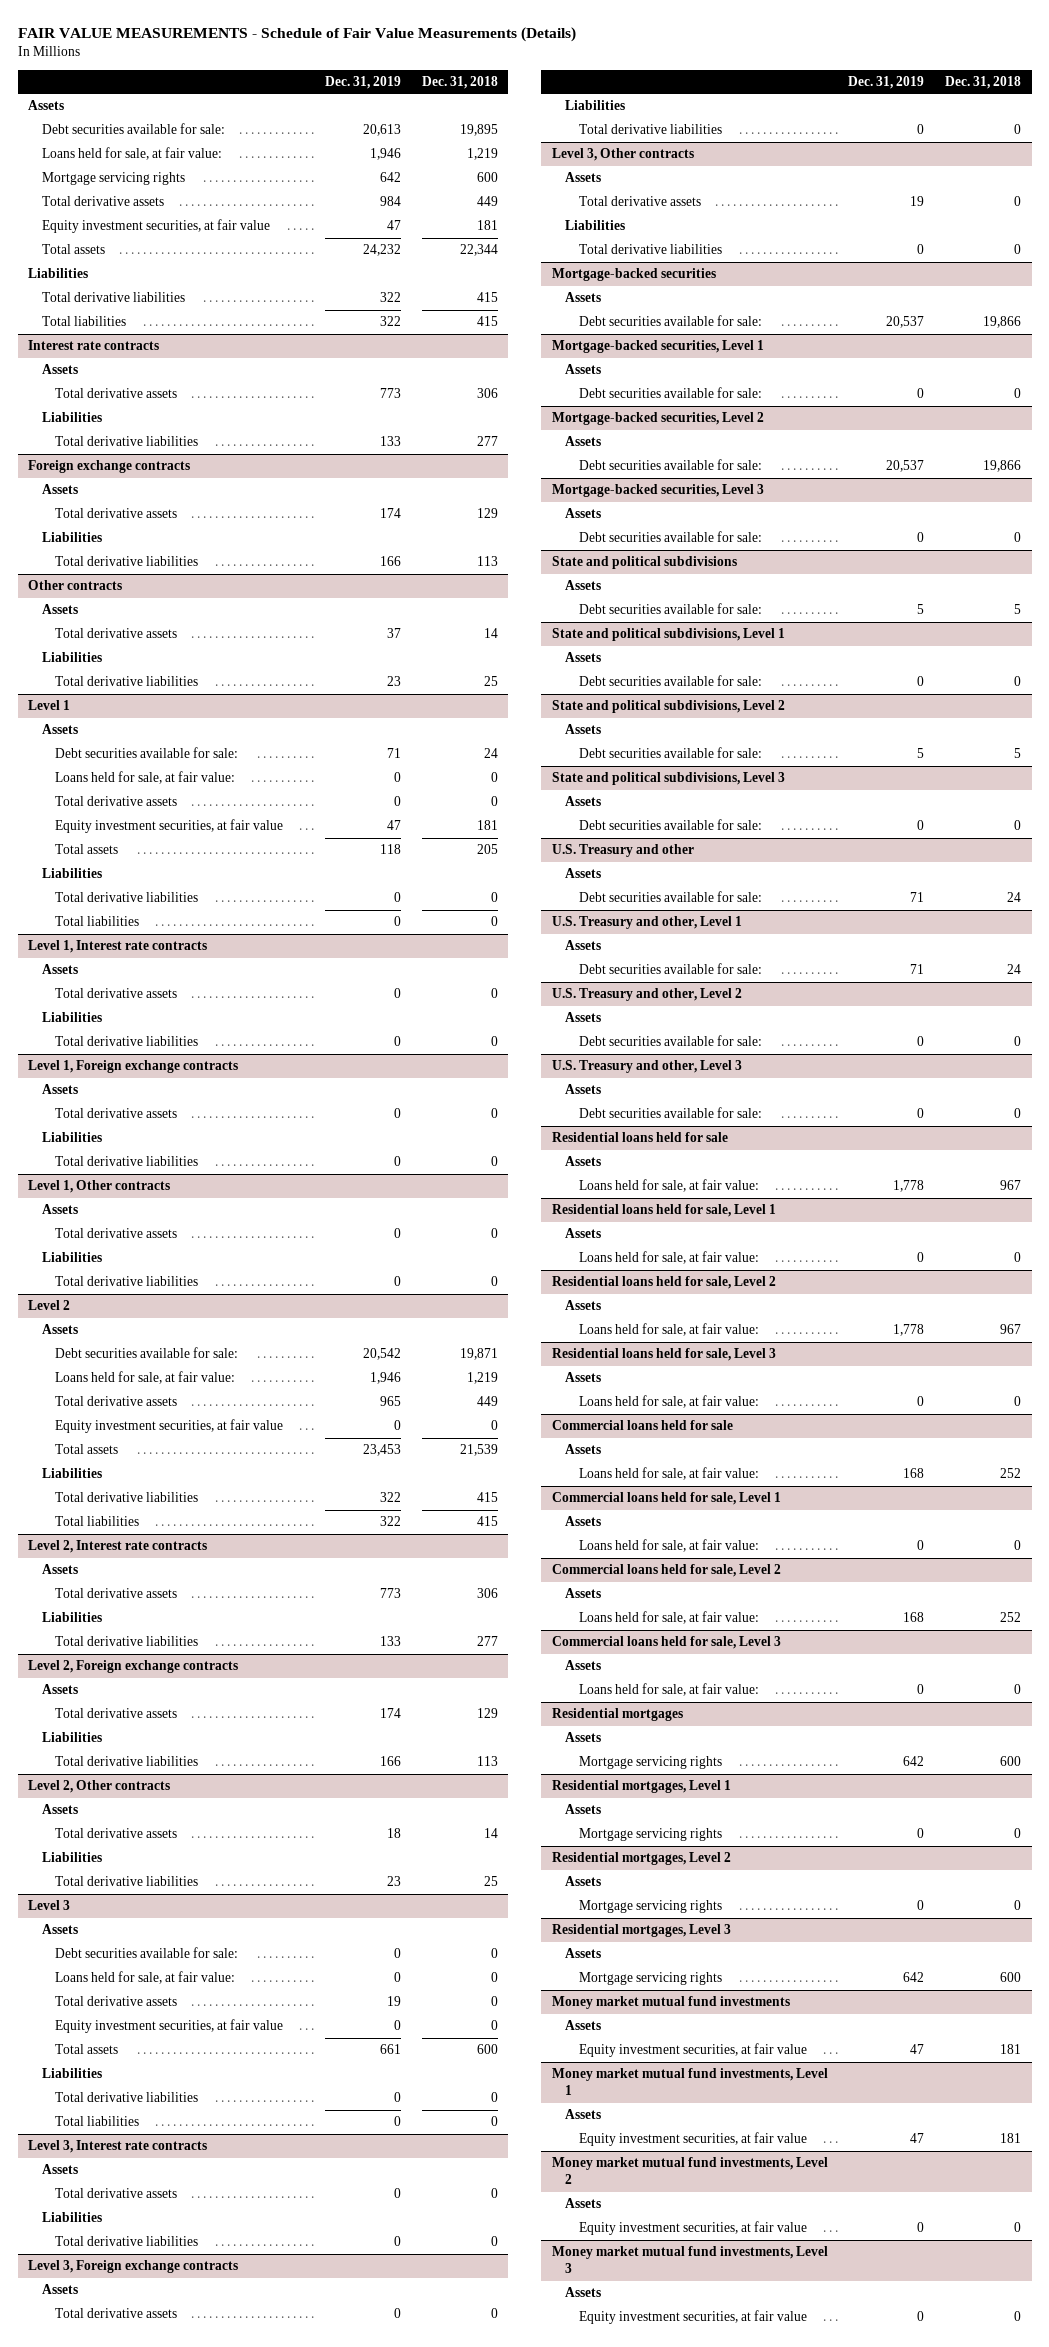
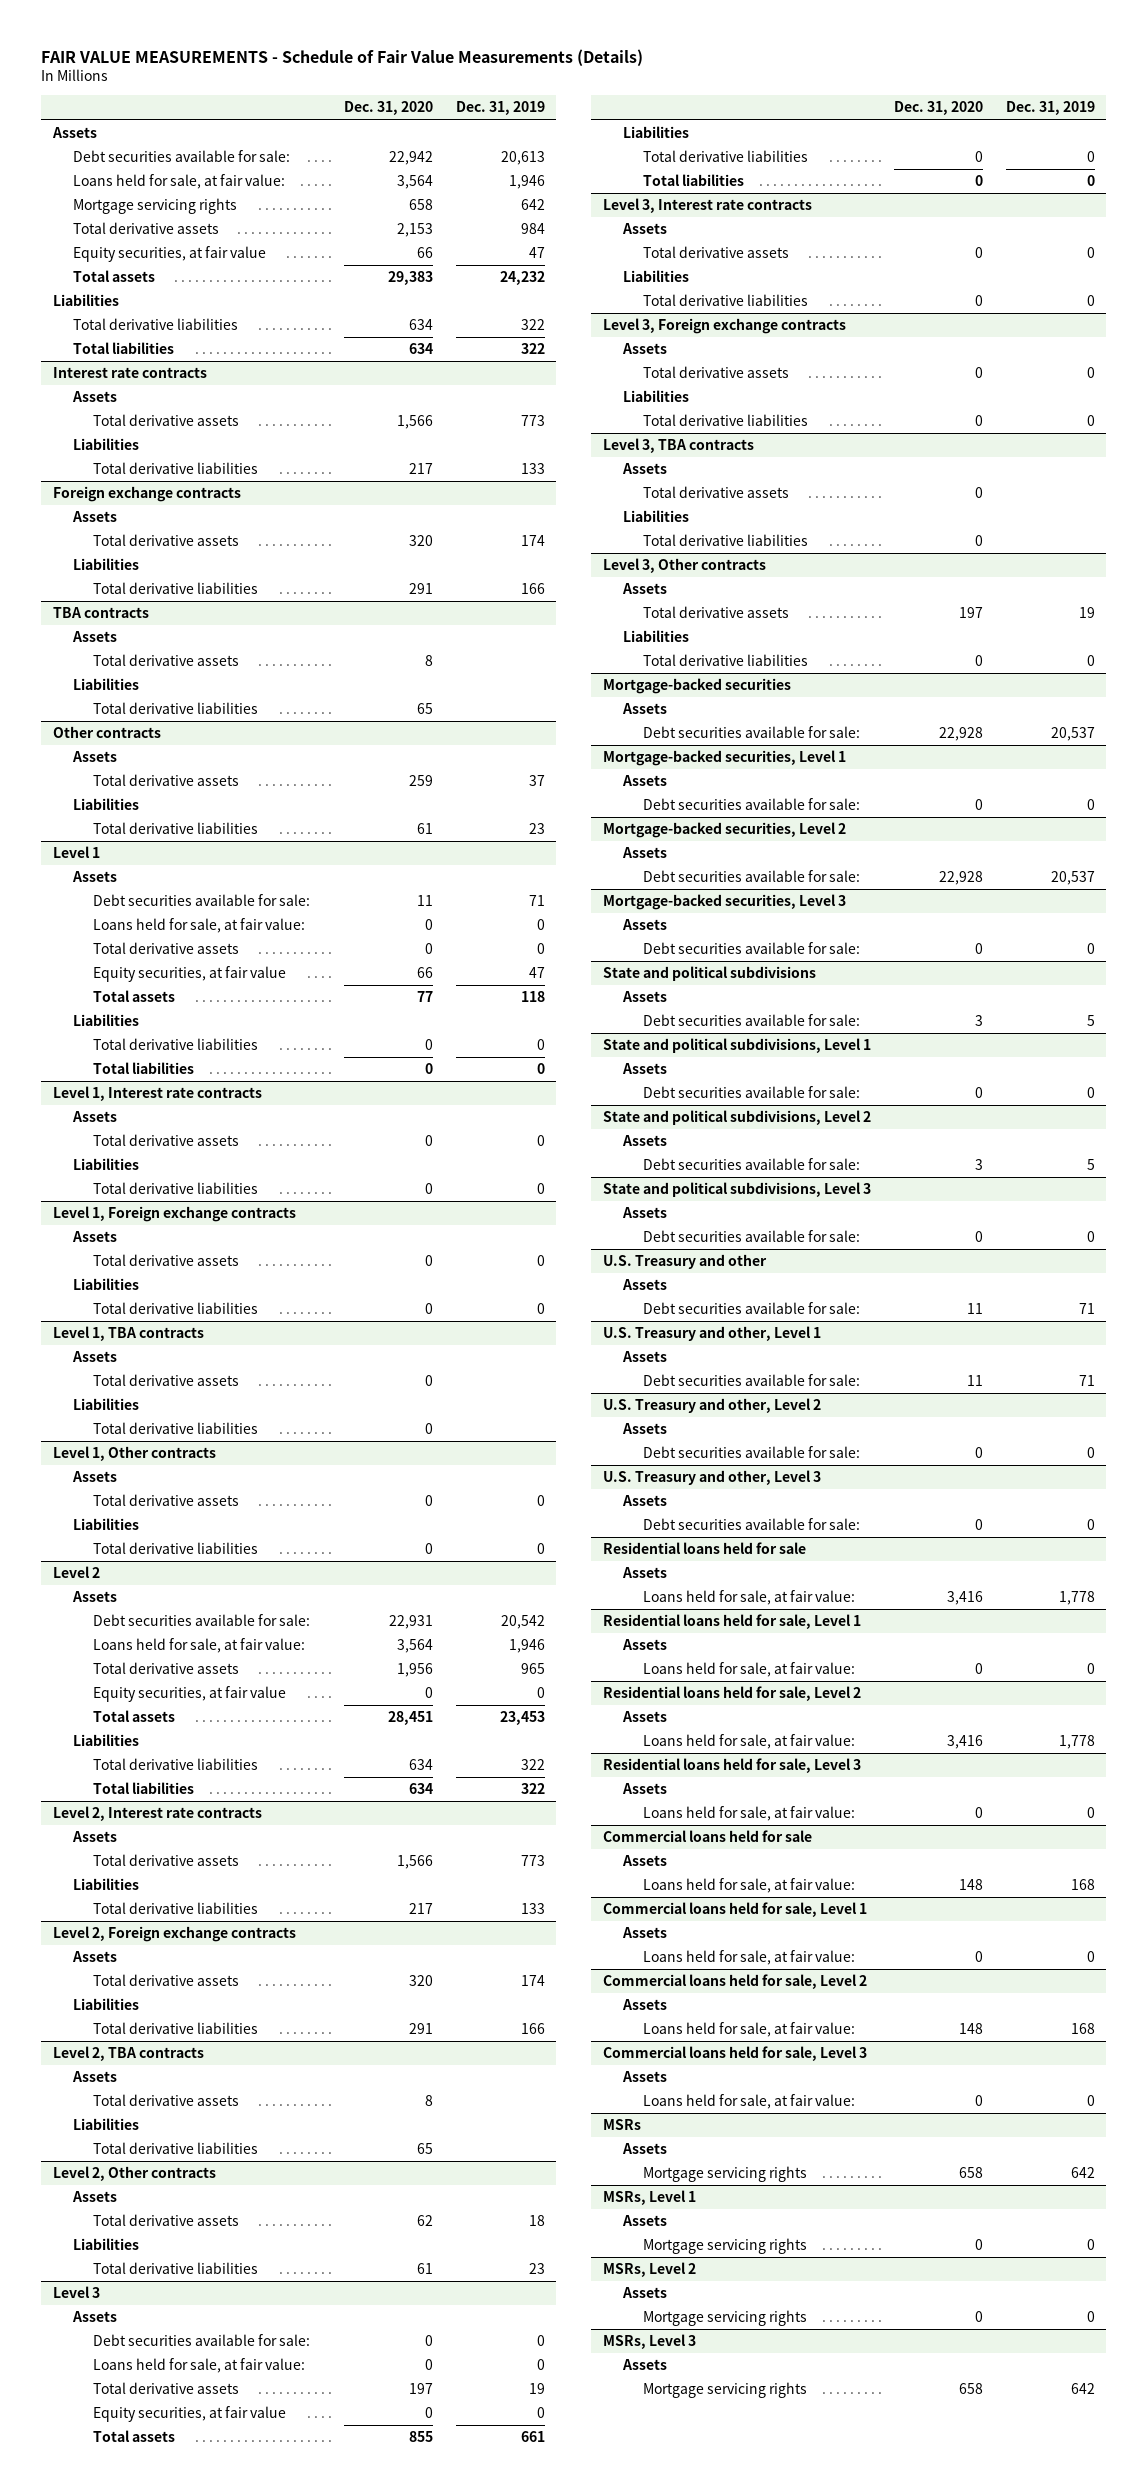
[421,75,498,89] Dec. 31, 2018 -> none
none -> [343,101,433,116] Dec. 31, 2020
[41,219,270,234] Equity investment securities, at fair value -> [72,246,266,263] Equity securities, at fair value
none -> [52,607,149,619] TBA contracts
none -> [71,631,117,643] Assets
none -> [92,654,239,667] Total derivative assets
none -> [72,678,139,691] Liabilities
none -> [92,702,258,715] Total derivative liabilities
[55,819,284,834] Equity investment securities, at fair value -> [92,966,286,983] Equity securities, at fair value
none -> [52,1326,204,1342] Level 1, TBA contracts
none -> [71,1351,117,1363] Assets
none -> [92,1374,239,1387] Total derivative assets
none -> [72,1398,139,1411] Liabilities
none -> [92,1422,258,1435] Total derivative liabilities
[55,1419,284,1434] Equity investment securities, at fair value -> [92,1686,286,1703] Equity securities, at fair value
none -> [52,2046,204,2062] Level 2, TBA contracts
none -> [71,2071,117,2083] Assets
none -> [92,2094,239,2107] Total derivative assets
none -> [72,2118,139,2131] Liabilities
none -> [92,2142,258,2155] Total derivative liabilities
[55,2019,284,2034] Equity investment securities, at fair value -> [92,2406,286,2423] Equity securities, at fair value
none -> [602,438,754,454] Level 3, TBA contracts
none -> [621,463,667,475] Assets
none -> [642,486,789,499] Total derivative assets
none -> [622,510,689,523] Liabilities
none -> [642,534,808,547] Total derivative liabilities
[551,1708,683,1722] Residential mortgages -> none
none -> [602,2119,641,2131] MSRs
[551,1780,731,1794] Residential mortgages, Level 1 -> none
none -> [602,2190,696,2206] MSRs, Level 1
[551,1852,731,1866] Residential mortgages, Level 2 -> none
none -> [602,2262,696,2278] MSRs, Level 2
[551,1924,731,1938] Residential mortgages, Level 3 -> none
none -> [602,2334,696,2350] MSRs, Level 3
[551,1996,790,2010] Money market mutual fund investments -> none
[565,2020,602,2031] Assets -> none
[578,2043,807,2058] Equity investment securities, at fair value -> none
[551,2068,828,2096] Money market mutual fund investments, Level 1 -> none
[565,2109,602,2120] Assets -> none
[578,2132,807,2147] Equity investment securities, at fair value -> none
[551,2157,828,2185] Money market mutual fund investments, Level 2 -> none
[565,2198,602,2209] Assets -> none
[578,2221,807,2236] Equity investment securities, at fair value -> none
[551,2246,828,2274] Money market mutual fund investments, Level 3 -> none
[565,2287,602,2298] Assets -> none
[578,2310,807,2325] Equity investment securities, at fair value -> none

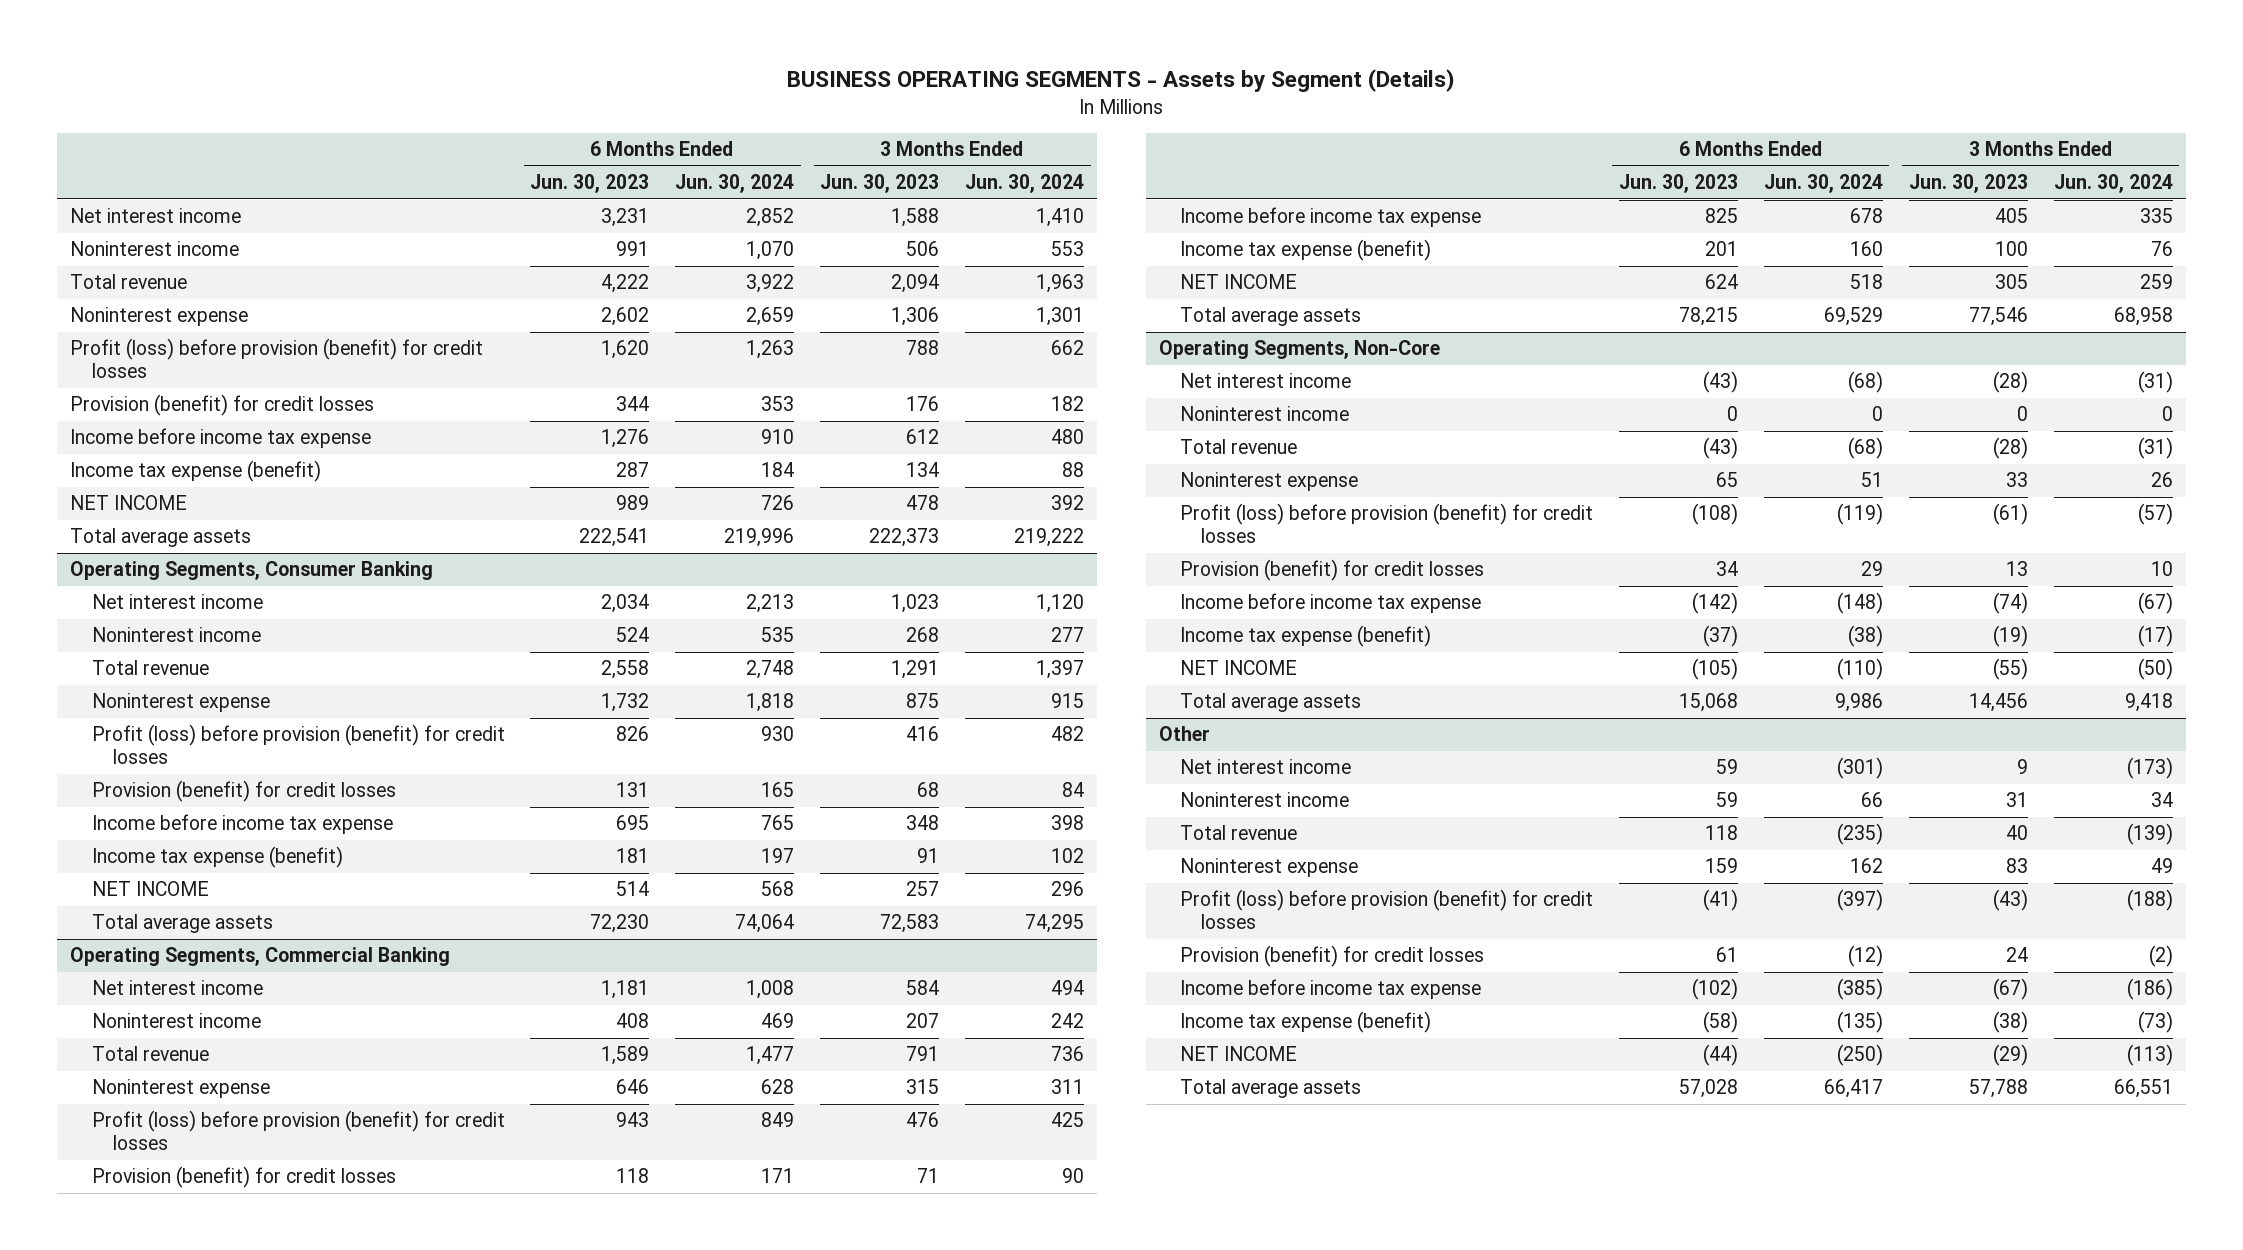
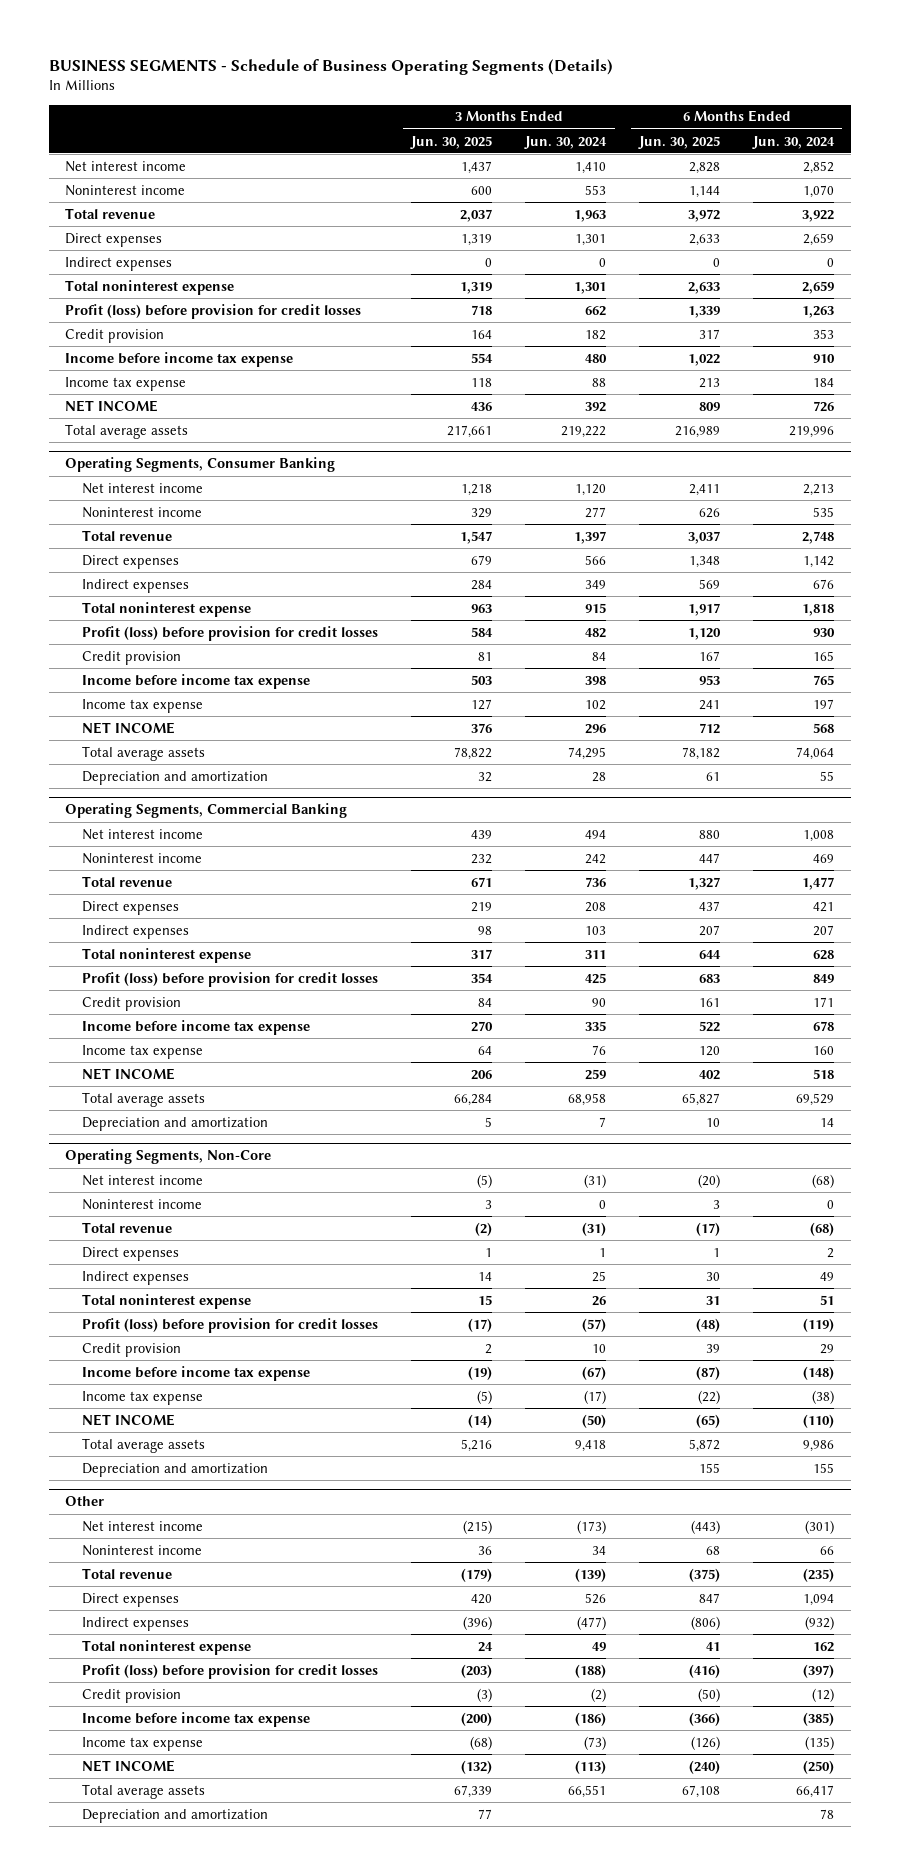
[787,69,1456,93] BUSINESS OPERATING SEGMENTS - Assets by Segment (Details) -> [48,58,613,75] BUSINESS SEGMENTS - Schedule of Business Operating Segments (Details)
[530,174,650,194] Jun. 30, 2023 -> none
[820,174,940,194] Jun. 30, 2023 -> none
none -> [410,135,493,149] Jun. 30, 2025
none -> [638,135,721,149] Jun. 30, 2025
none -> [64,232,162,247] Direct expenses
none -> [64,256,172,271] Indirect expenses
[70,307,249,327] Noninterest expense -> [64,279,234,295] Total noninterest expense
[70,338,484,379] Profit (loss) before provision (benefit) for credit losses -> [64,303,361,319] Profit (loss) before provision for credit losses
[70,394,375,417] Provision (benefit) for credit losses -> [64,328,164,343] Credit provision
[70,460,322,483] Income tax expense (benefit) -> [64,376,186,391] Income tax expense
none -> [82,554,180,569] Direct expenses
none -> [82,578,190,593] Indirect expenses
[91,693,270,713] Noninterest expense -> [82,601,252,617] Total noninterest expense
[91,724,505,765] Profit (loss) before provision (benefit) for credit losses -> [82,625,379,641] Profit (loss) before provision for credit losses
[91,780,396,803] Provision (benefit) for credit losses -> [82,650,182,665] Credit provision
[91,846,343,869] Income tax expense (benefit) -> [82,698,204,713] Income tax expense
none -> [82,770,269,785] Depreciation and amortization
none -> [82,900,180,915] Direct expenses
none -> [82,924,190,939] Indirect expenses
[91,1079,270,1099] Noninterest expense -> [82,947,252,963] Total noninterest expense
[91,1110,505,1151] Profit (loss) before provision (benefit) for credit losses -> [82,971,379,987] Profit (loss) before provision for credit losses
[91,1166,396,1189] Provision (benefit) for credit losses -> [82,996,182,1011] Credit provision
[1179,239,1431,262] Income tax expense (benefit) -> [82,1044,204,1059] Income tax expense
none -> [82,1116,269,1131] Depreciation and amortization
none -> [82,1246,180,1261] Direct expenses
none -> [82,1270,190,1285] Indirect expenses
[1179,472,1358,492] Noninterest expense -> [82,1293,252,1309] Total noninterest expense
[1179,503,1593,544] Profit (loss) before provision (benefit) for credit losses -> [82,1317,379,1333] Profit (loss) before provision for credit losses
[1179,559,1484,582] Provision (benefit) for credit losses -> [82,1342,182,1357] Credit provision
[1179,625,1431,648] Income tax expense (benefit) -> [82,1390,204,1405] Income tax expense
none -> [82,1462,269,1477] Depreciation and amortization
none -> [82,1592,180,1607] Direct expenses
none -> [82,1616,190,1631] Indirect expenses
[1179,858,1358,878] Noninterest expense -> [82,1639,252,1655] Total noninterest expense
[1179,889,1593,930] Profit (loss) before provision (benefit) for credit losses -> [82,1663,379,1679] Profit (loss) before provision for credit losses
[1179,945,1484,968] Provision (benefit) for credit losses -> [82,1688,182,1703] Credit provision
[1179,1011,1431,1034] Income tax expense (benefit) -> [82,1736,204,1751] Income tax expense
none -> [82,1808,269,1823] Depreciation and amortization

